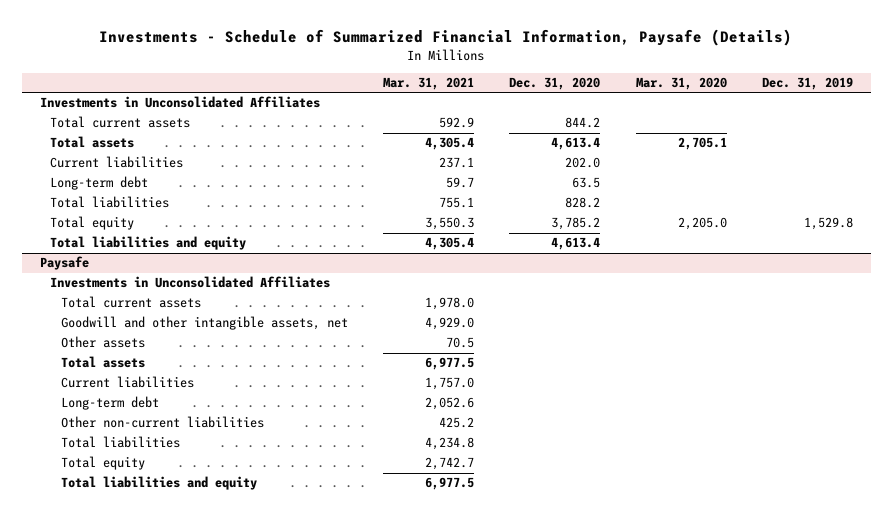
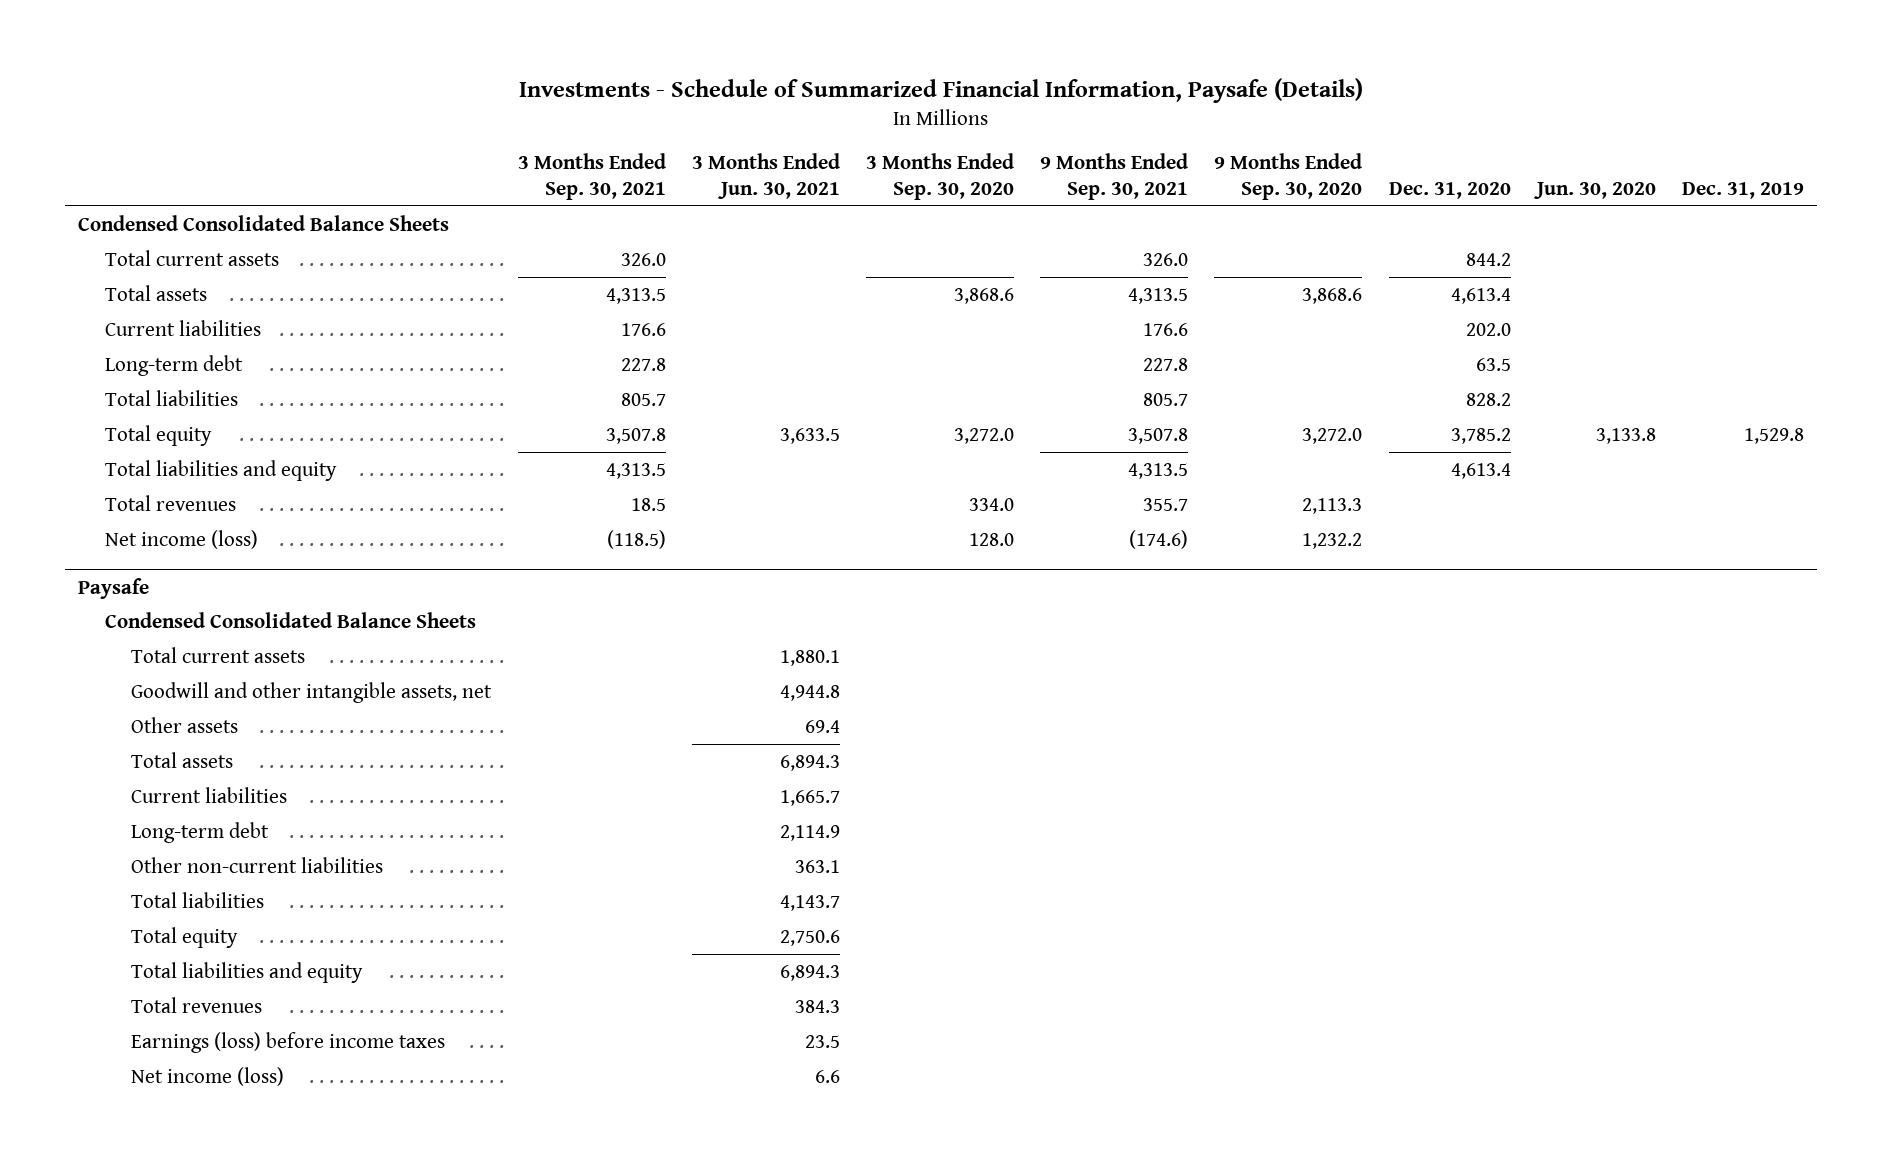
[383,76,475,90] Mar. 31, 2021 -> none
[635,76,727,90] Mar. 31, 2020 -> none
none -> [517,153,666,200] 3 Months Ended Sep. 30, 2021
none -> [691,153,840,199] 3 Months Ended Jun. 30, 2021
none -> [866,153,1015,200] 3 Months Ended Sep. 30, 2020
none -> [1040,153,1189,200] 9 Months Ended Sep. 30, 2021
none -> [1214,153,1363,200] 9 Months Ended Sep. 30, 2020
none -> [1533,181,1656,199] Jun. 30, 2020
[40,96,321,109] Investments in Unconsolidated Affiliates -> [78,214,450,231] Condensed Consolidated Balance Sheets
none -> [104,494,236,511] Total revenues
none -> [104,529,258,549] Net income (loss)
[50,276,331,289] Investments in Unconsolidated Affiliates -> [104,611,476,628] Condensed Consolidated Balance Sheets
none -> [131,996,263,1013] Total revenues
none -> [131,1031,446,1053] Earnings (loss) before income taxes
none -> [131,1066,285,1086] Net income (loss)

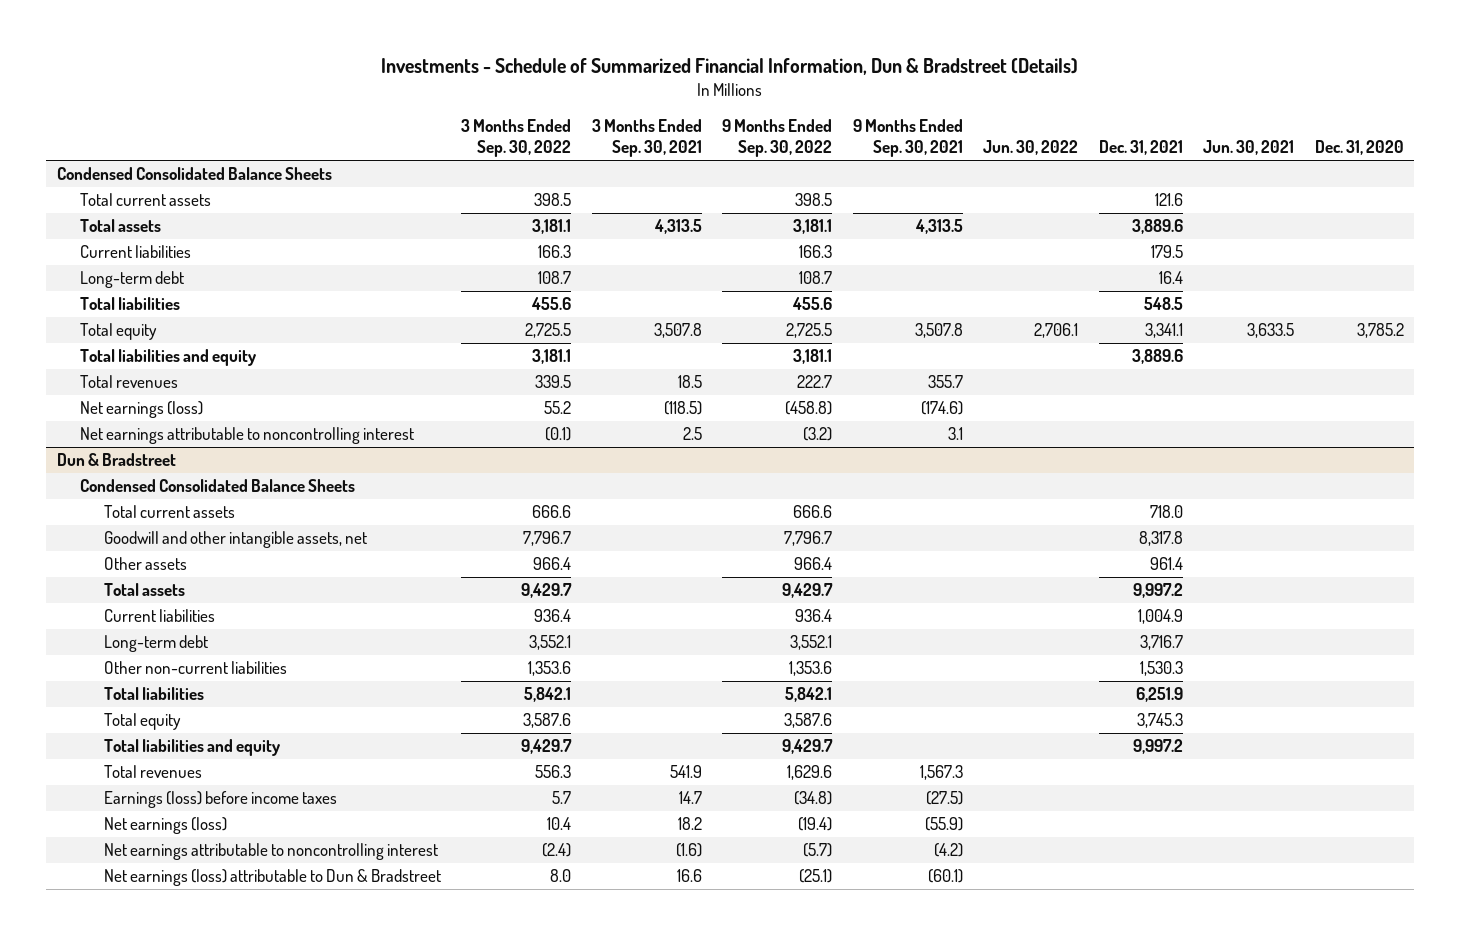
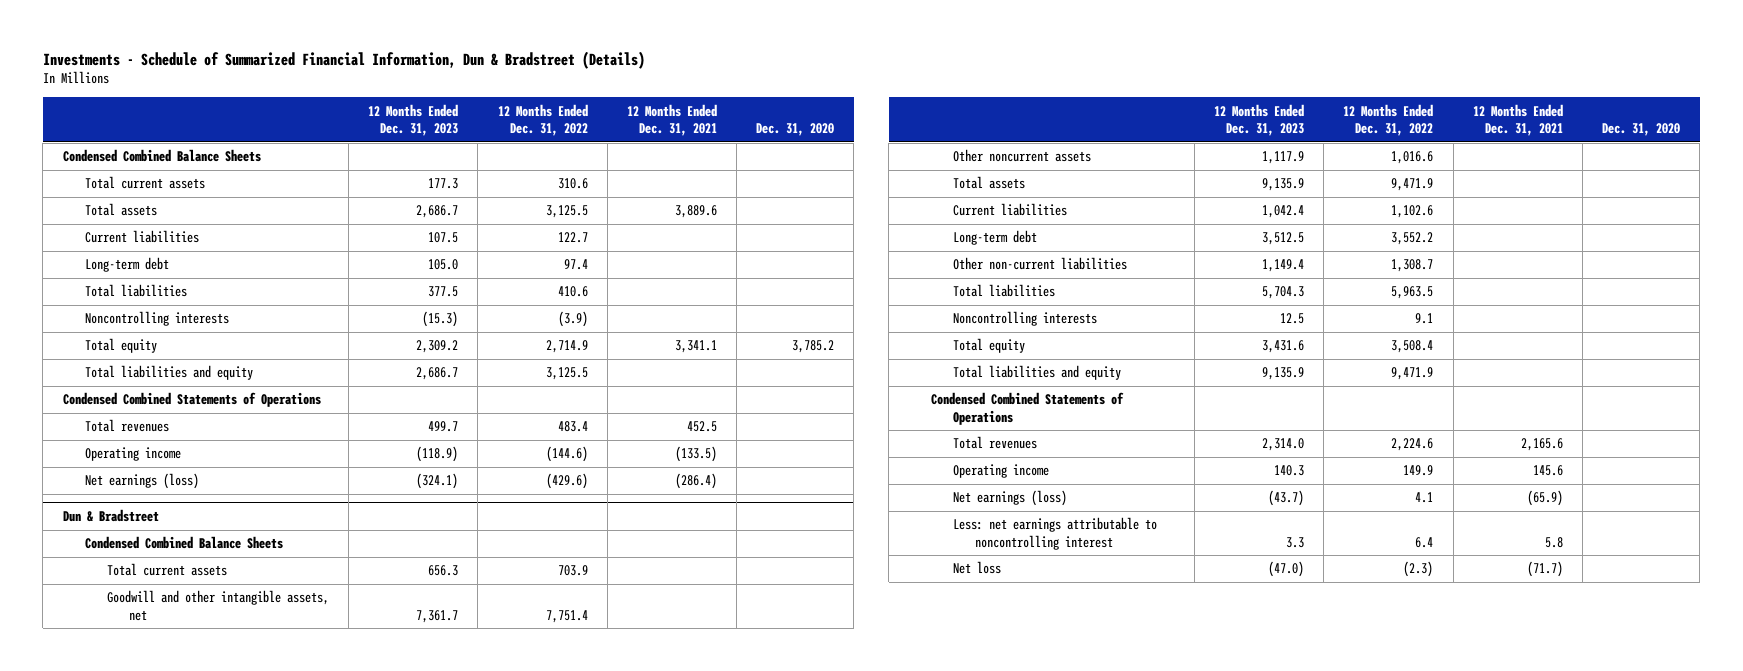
[461,118,572,158] 3 Months Ended Sep. 30, 2022 -> none
[591,118,702,158] 3 Months Ended Sep. 30, 2021 -> none
[722,118,833,158] 9 Months Ended Sep. 30, 2022 -> none
[852,118,963,158] 9 Months Ended Sep. 30, 2021 -> none
[983,140,1079,156] Jun. 30, 2022 -> none
[1098,140,1183,156] Dec. 31, 2021 -> none
[1203,140,1295,156] Jun. 30, 2021 -> none
none -> [368,103,459,137] 12 Months Ended Dec. 31, 2023
none -> [497,103,588,137] 12 Months Ended Dec. 31, 2022
none -> [626,103,717,137] 12 Months Ended Dec. 31, 2021
[56,167,332,181] Condensed Consolidated Balance Sheets -> [62,149,261,163] Condensed Combined Balance Sheets
none -> [84,311,229,327] Noncontrolling interests
none -> [62,392,321,408] Condensed Combined Statements of Operations
none -> [84,447,181,462] Operating income
[80,427,415,445] Net earnings attributable to noncontrolling interest -> none
[80,479,356,493] Condensed Consolidated Balance Sheets -> [84,536,283,550] Condensed Combined Balance Sheets
[103,557,187,571] Other assets -> [952,149,1091,163] Other noncurrent assets
none -> [952,311,1097,327] Noncontrolling interests
none -> [930,392,1124,425] Condensed Combined Statements of Operations
[103,791,337,809] Earnings (loss) before income taxes -> none
none -> [952,464,1049,479] Operating income
[103,843,438,861] Net earnings attributable to noncontrolling interest -> [952,517,1157,550] Less: net earnings attributable to noncontrolling interest
[103,869,441,887] Net earnings (loss) attributable to Dun & Bradstreet -> [952,561,1001,575] Net loss

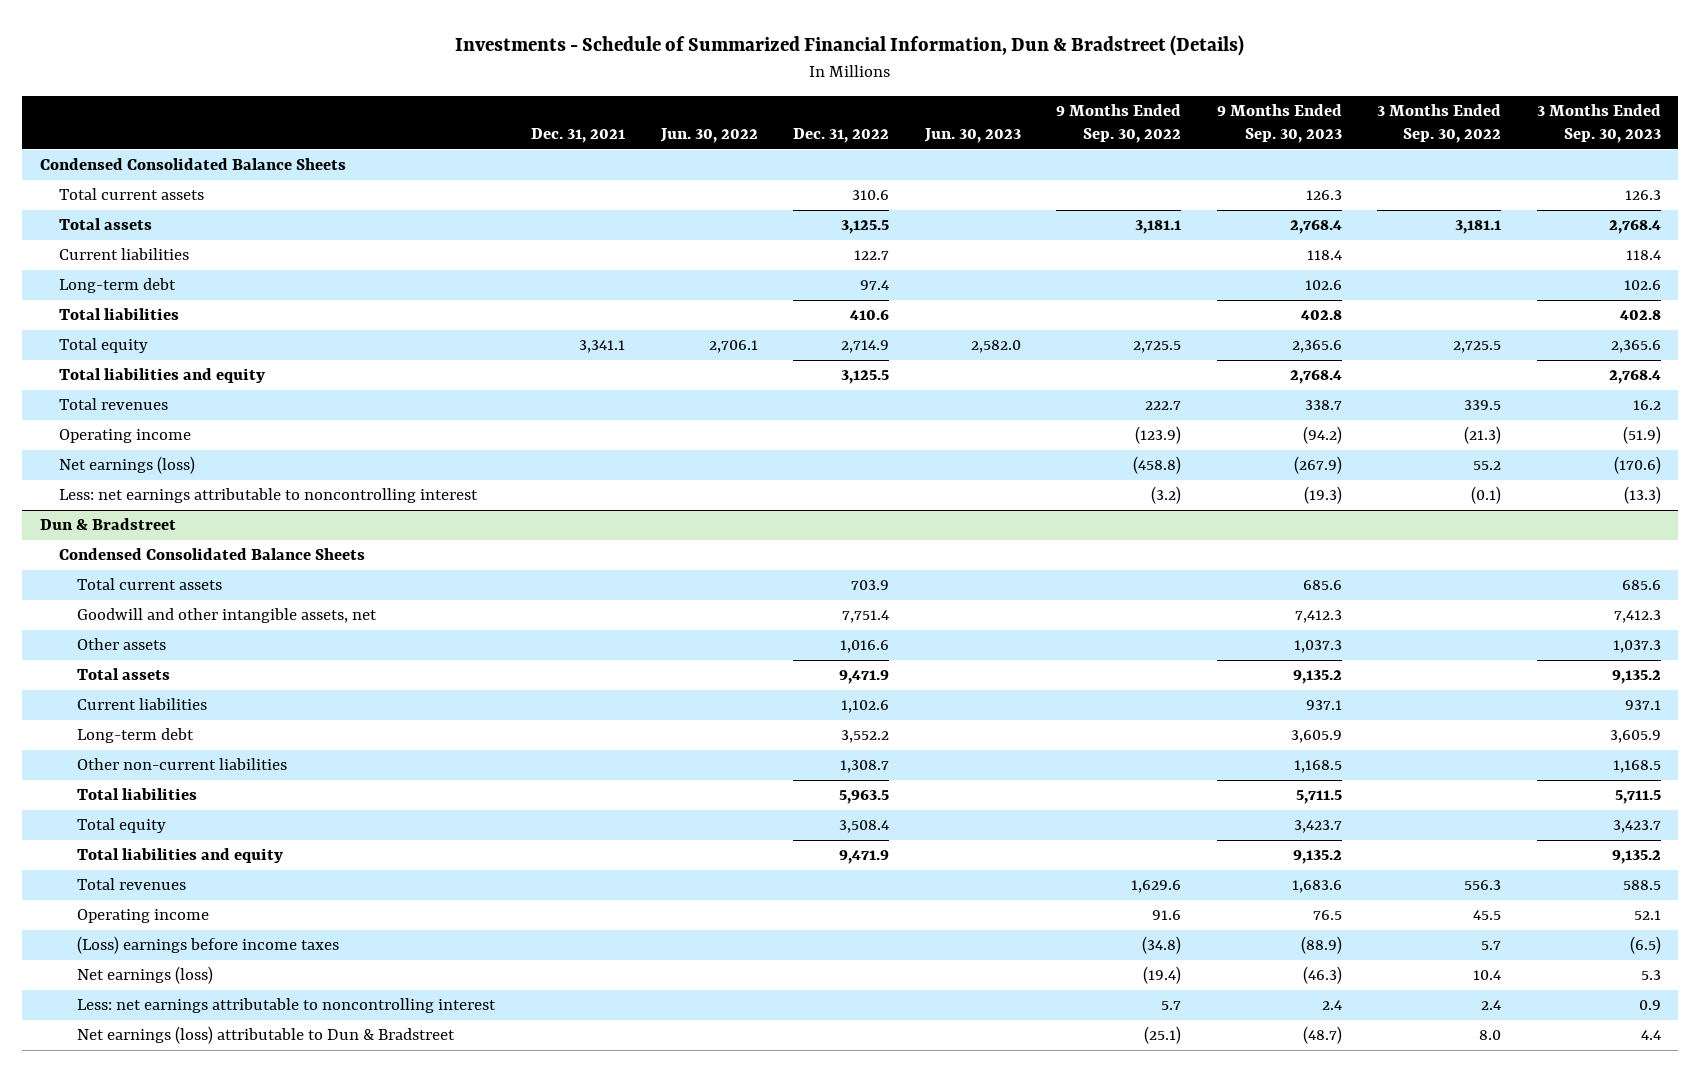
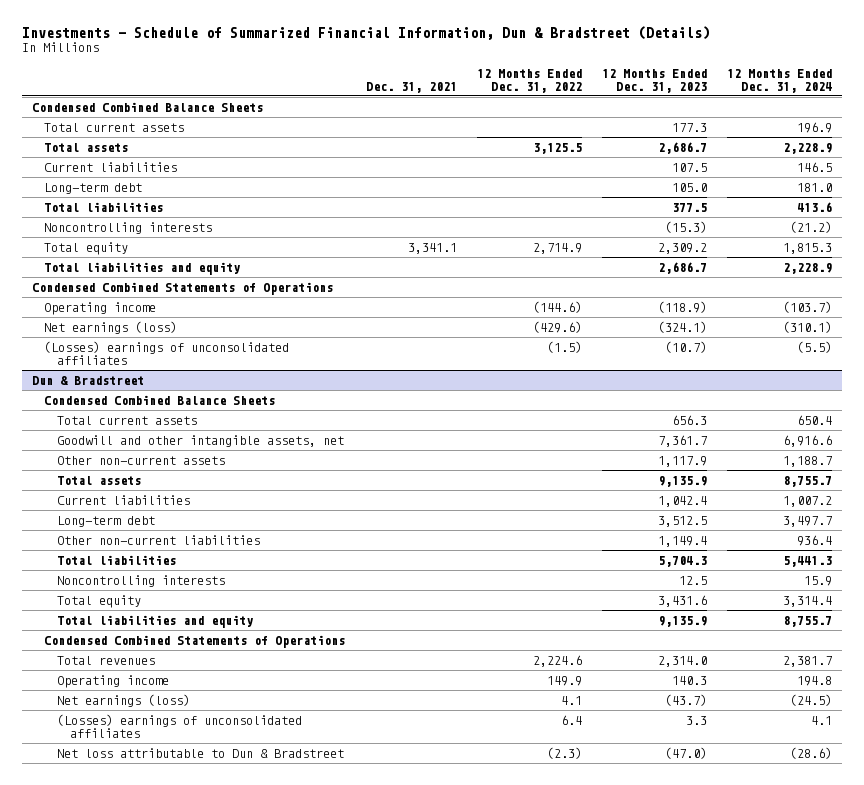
[659,128,758,144] Jun. 30, 2022 -> none
[793,128,890,144] Dec. 31, 2022 -> none
[923,128,1021,144] Jun. 30, 2023 -> none
[1056,103,1182,144] 9 Months Ended Sep. 30, 2022 -> none
[1216,103,1342,144] 9 Months Ended Sep. 30, 2023 -> none
[1377,103,1502,144] 3 Months Ended Sep. 30, 2022 -> none
[1536,103,1661,144] 3 Months Ended Sep. 30, 2023 -> none
none -> [476,68,582,93] 12 Months Ended Dec. 31, 2022
none -> [601,68,707,93] 12 Months Ended Dec. 31, 2023
none -> [726,68,832,93] 12 Months Ended Dec. 31, 2024
[40,158,347,171] Condensed Consolidated Balance Sheets -> [31,101,263,112] Condensed Combined Balance Sheets
none -> [44,221,213,234] Noncontrolling interests
[58,398,168,411] Total revenues -> none
none -> [31,281,333,295] Condensed Combined Statements of Operations
[58,488,478,504] Less: net earnings attributable to noncontrolling interest -> [44,340,290,365] (Losses) earnings of unconsolidated affiliates
[58,548,365,561] Condensed Consolidated Balance Sheets -> [44,394,276,405] Condensed Combined Balance Sheets
[77,638,167,651] Other assets -> [57,455,226,465] Other non-current assets
none -> [57,574,226,587] Noncontrolling interests
none -> [44,634,346,648] Condensed Combined Statements of Operations
[77,936,340,955] (Loss) earnings before income taxes -> none
[77,998,497,1014] Less: net earnings attributable to noncontrolling interest -> [57,713,303,738] (Losses) earnings of unconsolidated affiliates
[77,1026,456,1045] Net earnings (loss) attributable to Dun & Bradstreet -> [57,747,345,758] Net loss attributable to Dun & Bradstreet

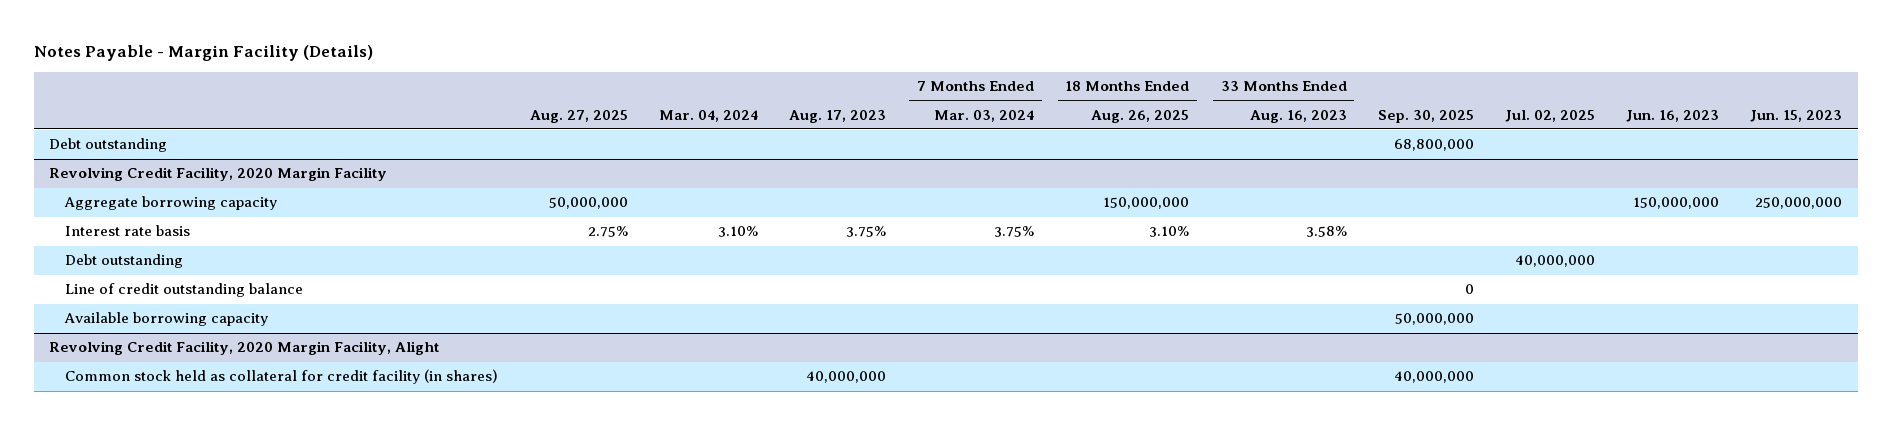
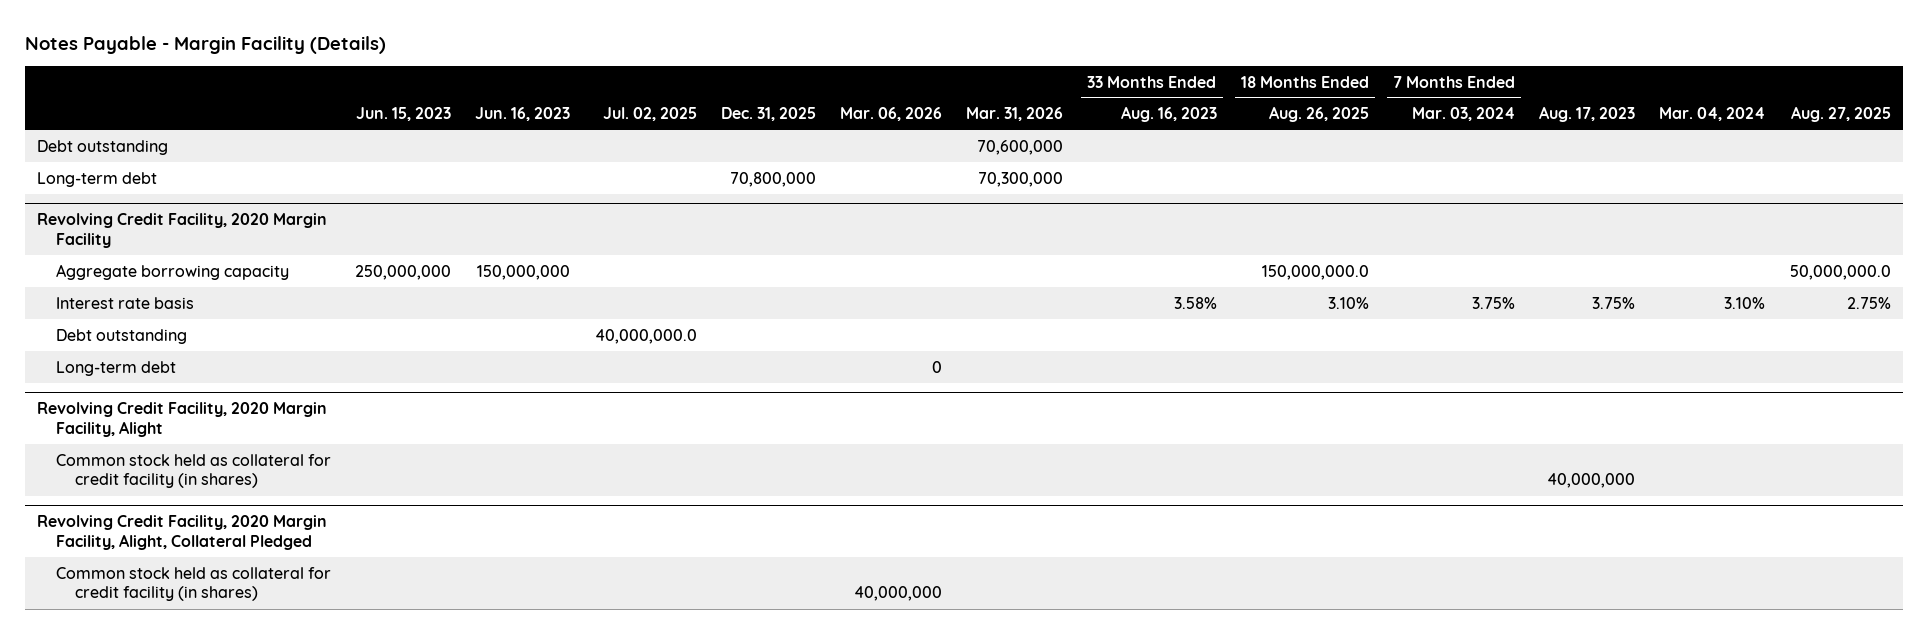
[1377,109,1474,123] Sep. 30, 2025 -> none
none -> [720,107,816,122] Dec. 31, 2025
none -> [840,107,943,122] Mar. 06, 2026
none -> [966,107,1064,122] Mar. 31, 2026
none -> [37,171,158,187] Long-term debt
[548,197,628,210] 50,000,000 -> [1789,264,1891,280] 50,000,000.0
[1103,197,1190,210] 150,000,000 -> [1261,264,1369,280] 150,000,000.0
[65,283,304,298] Line of credit outstanding balance -> none
[64,312,269,327] Available borrowing capacity -> none
[1514,255,1595,268] 40,000,000 -> [594,328,697,344] 40,000,000.0
none -> [56,360,177,376] Long-term debt
none -> [37,515,328,551] Revolving Credit Facility, 2020 Margin Facility, Alight, Collateral Pledged
none -> [56,566,332,602] Common stock held as collateral for credit facility (in shares)

